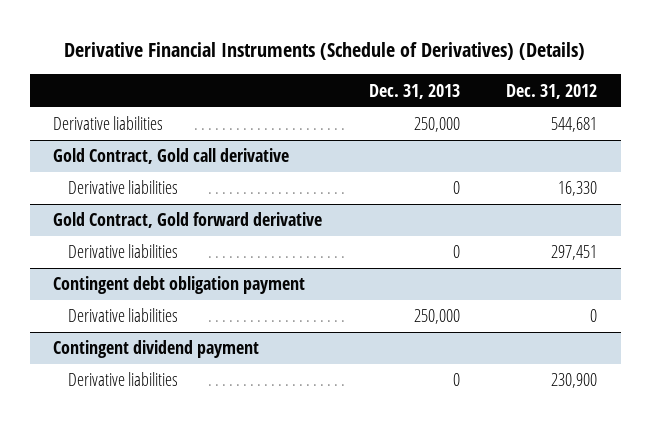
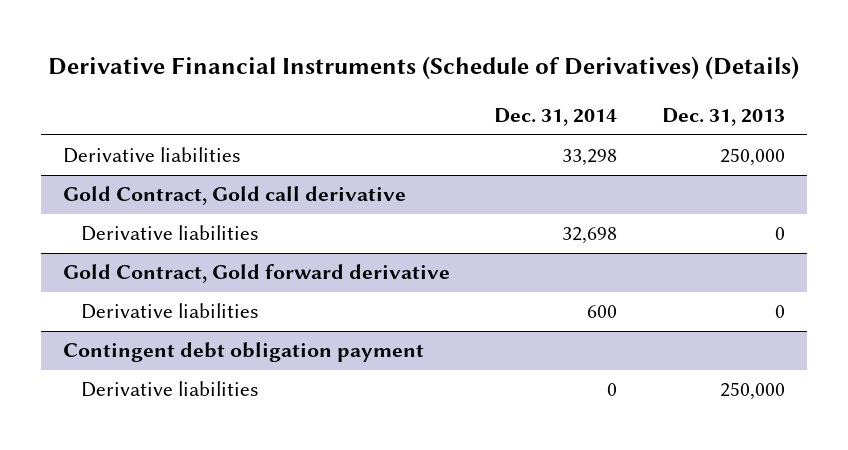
[506,83,598,99] Dec. 31, 2012 -> none
none -> [494,108,618,127] Dec. 31, 2014
[53,340,260,359] Contingent dividend payment -> none
[68,372,179,387] Derivative liabilities -> none

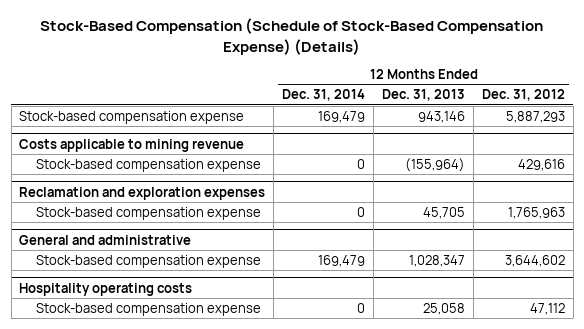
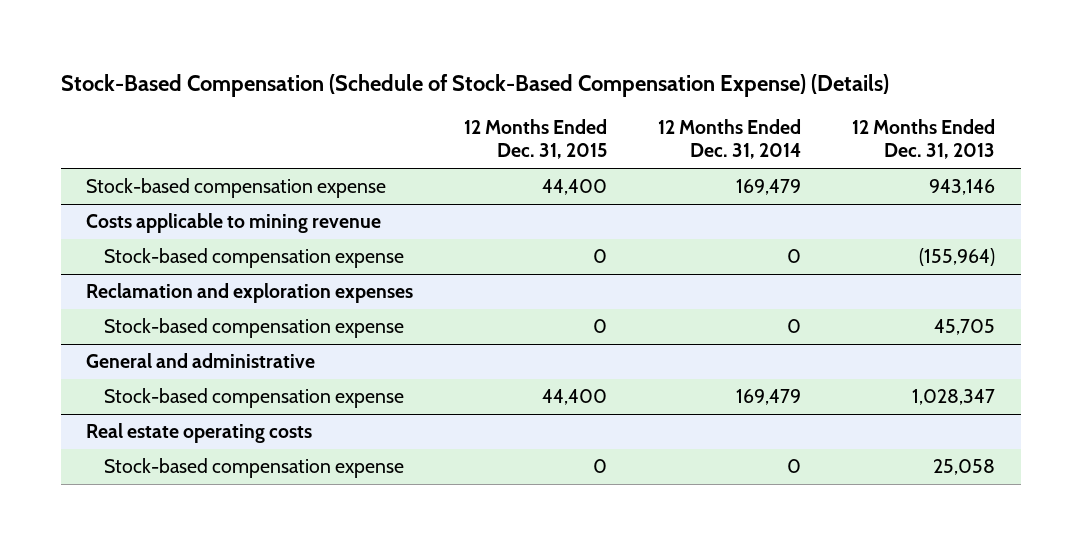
[481,89,565,102] Dec. 31, 2012 -> none
none -> [464,119,608,160] 12 Months Ended Dec. 31, 2015
[19,282,193,296] Hospitality operating costs -> [86,423,313,444] Real estate operating costs

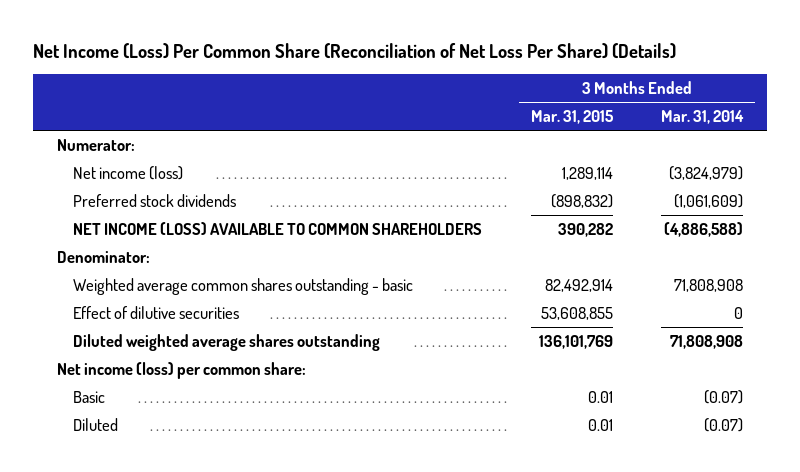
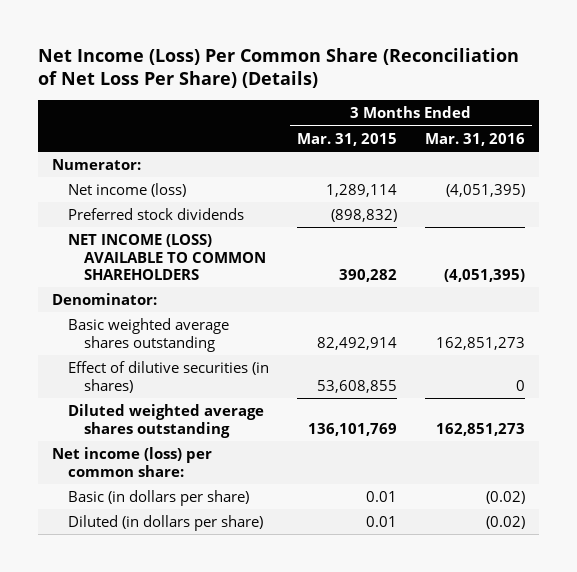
[660,110,744,125] Mar. 31, 2014 -> none
none -> [425,132,526,146] Mar. 31, 2016
[73,277,414,295] Weighted average common shares outstanding - basic -> [68,318,230,352] Basic weighted average shares outstanding
[73,305,240,319] Effect of dilutive securities -> [68,361,270,393] Effect of dilutive securities (in shares)
[73,390,106,403] Basic -> [68,490,250,507] Basic (in dollars per share)
[73,417,119,431] Diluted -> [68,515,264,532] Diluted (in dollars per share)

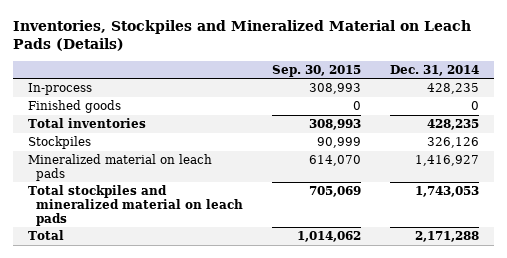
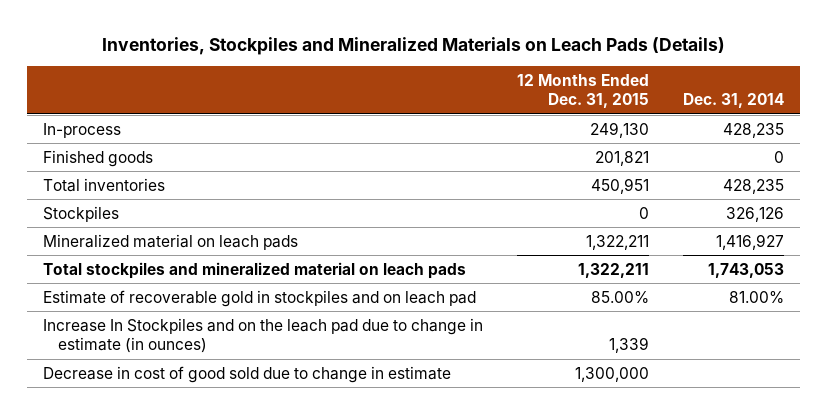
[13,20,472,52] Inventories, Stockpiles and Mineralized Material on Leach Pads (Details) -> [101,36,725,55] Inventories, Stockpiles and Mineralized Materials on Leach Pads (Details)
[272,64,362,77] Sep. 30, 2015 -> none
none -> [517,73,650,109] 12 Months Ended Dec. 31, 2015
[27,230,64,241] Total -> none
none -> [43,289,477,307] Estimate of recoverable gold in stockpiles and on leach pad
none -> [43,317,484,354] Increase In Stockpiles and on the leach pad due to change in estimate (in ounces)
none -> [43,365,452,383] Decrease in cost of good sold due to change in estimate

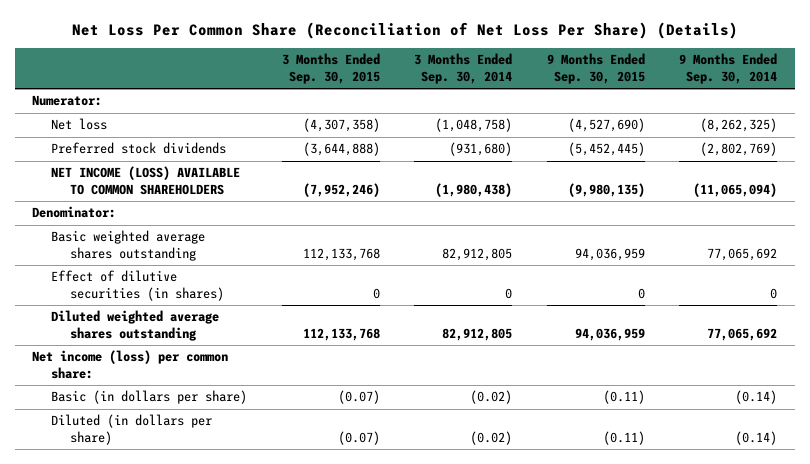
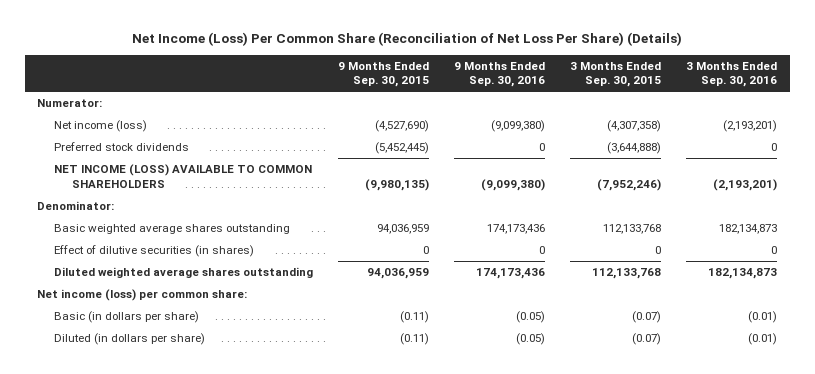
[71,22,738,40] Net Loss Per Common Share (Reconciliation of Net Loss Per Share) (Details) -> [132,32,683,47] Net Income (Loss) Per Common Share (Reconciliation of Net Loss Per Share) (Details)
[414,53,513,84] 3 Months Ended Sep. 30, 2014 -> none
[679,53,778,84] 9 Months Ended Sep. 30, 2014 -> none
none -> [454,61,546,88] 9 Months Ended Sep. 30, 2016
none -> [686,61,778,88] 3 Months Ended Sep. 30, 2016
[51,118,108,131] Net loss -> [54,119,148,132] Net income (loss)

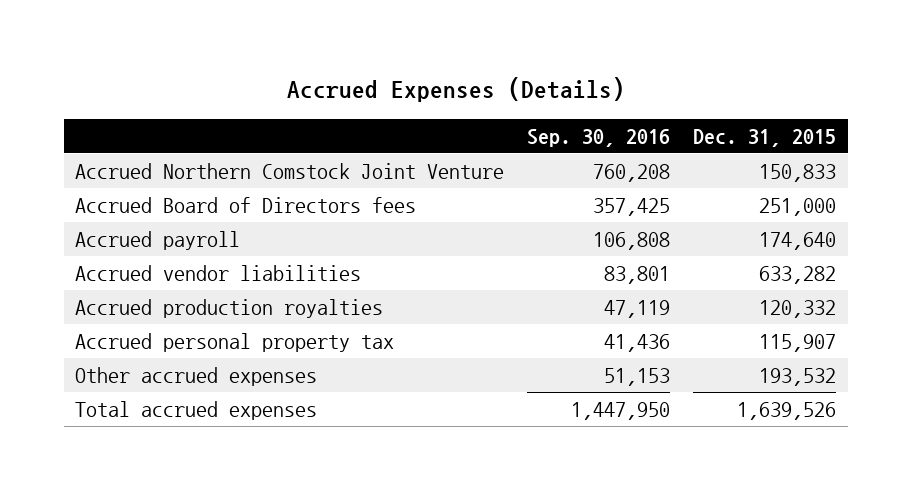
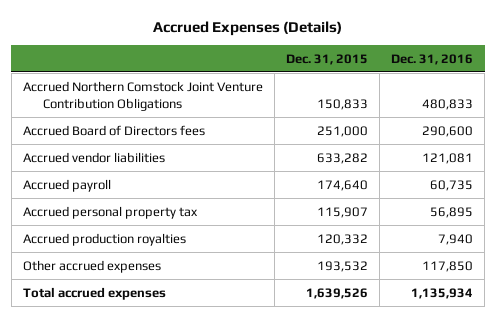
[527,128,671,147] Sep. 30, 2016 -> none
none -> [391,53,474,65] Dec. 31, 2016
[75,162,505,179] Accrued Northern Comstock Joint Venture -> [22,80,263,111] Accrued Northern Comstock Joint Venture Contribution Obligations
[75,230,241,250] Accrued payroll -> [22,178,111,192] Accrued payroll
[75,298,384,318] Accrued production royalties -> [22,232,186,246] Accrued production royalties

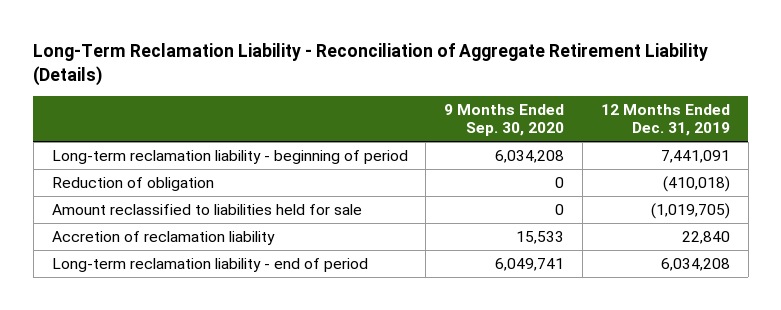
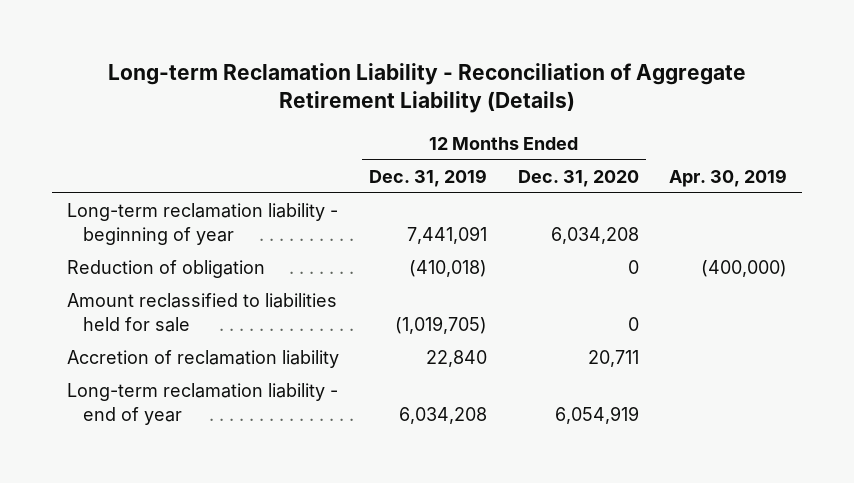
[33,42,709,86] Long-Term Reclamation Liability - Reconciliation of Aggregate Retirement Liability (Details) -> [107,63,746,114] Long-term Reclamation Liability - Reconciliation of Aggregate Retirement Liability (Details)
[444,103,565,137] 9 Months Ended Sep. 30, 2020 -> none
none -> [517,169,639,187] Dec. 31, 2020
none -> [668,168,787,187] Apr. 30, 2019
[51,149,408,164] Long-term reclamation liability - beginning of period -> [67,203,339,245] Long-term reclamation liability - beginning of year
[51,257,368,272] Long-term reclamation liability - end of period -> [67,383,339,425] Long-term reclamation liability - end of year

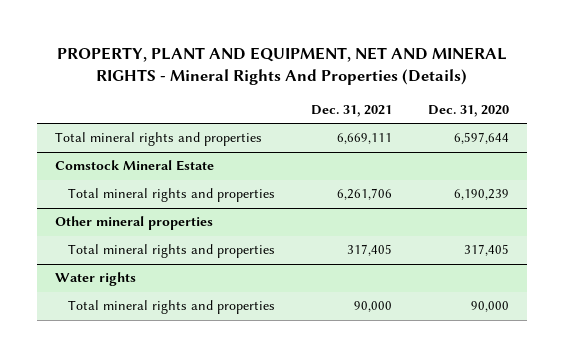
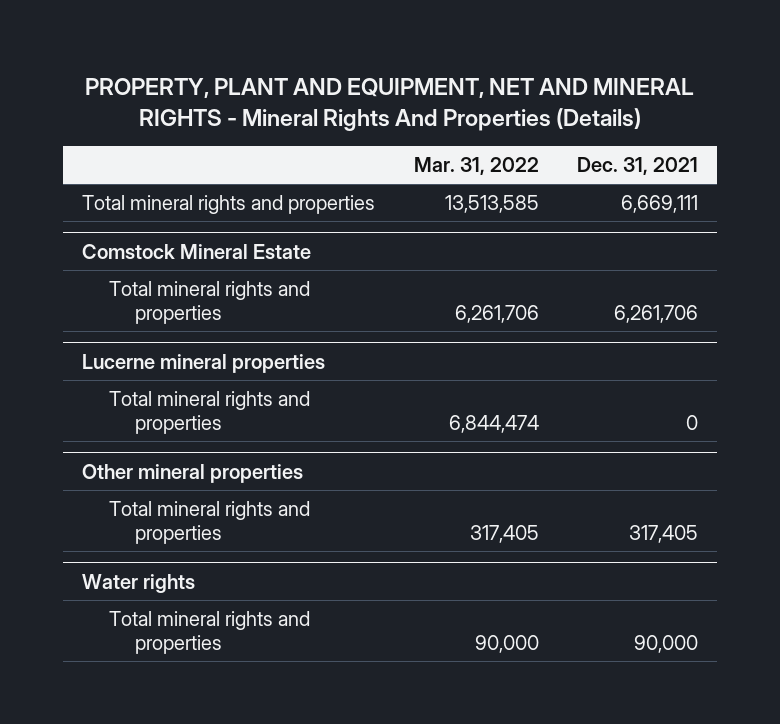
[427,104,509,117] Dec. 31, 2020 -> none
none -> [413,157,539,176] Mar. 31, 2022
none -> [82,353,326,373] Lucerne mineral properties
none -> [108,391,310,434] Total mineral rights and properties

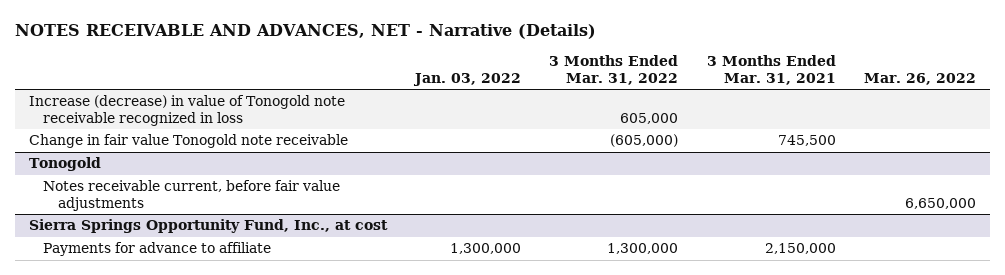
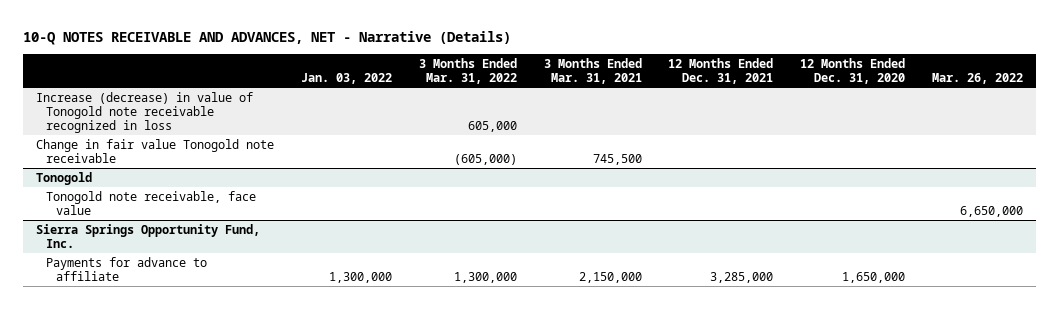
[14,23,596,39] NOTES RECEIVABLE AND ADVANCES, NET - Narrative (Details) -> [22,30,511,45] 10-Q NOTES RECEIVABLE AND ADVANCES, NET - Narrative (Details)
none -> [668,57,774,85] 12 Months Ended Dec. 31, 2021
none -> [800,57,906,85] 12 Months Ended Dec. 31, 2020
[43,180,341,212] Notes receivable current, before fair value adjustments -> [46,190,257,216] Tonogold note receivable, face value
[28,219,388,234] Sierra Springs Opportunity Fund, Inc., at cost -> [36,223,261,249] Sierra Springs Opportunity Fund, Inc.

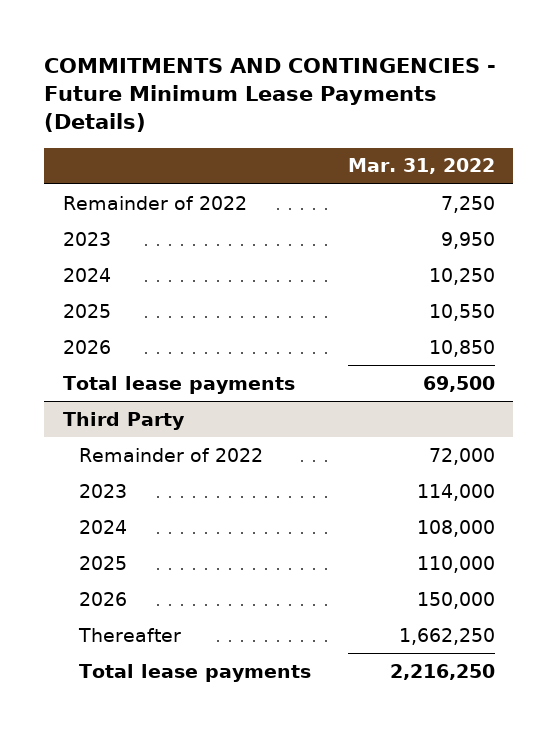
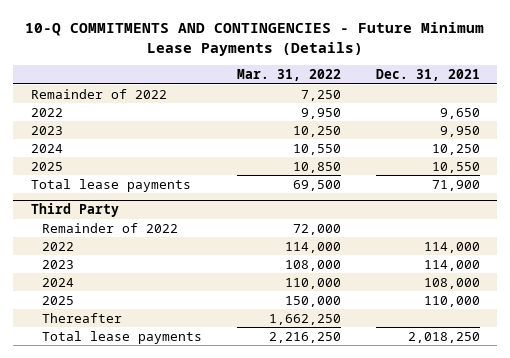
[44,57,497,133] COMMITMENTS AND CONTINGENCIES - Future Minimum Lease Payments (Details) -> [25,21,485,56] 10-Q COMMITMENTS AND CONTINGENCIES - Future Minimum Lease Payments (Details)
none -> [375,69,480,82] Dec. 31, 2021
[62,339,111,354] 2026 -> none
none -> [30,107,63,117] 2022
[440,231,495,249] 9,950 -> [292,125,341,137] 10,250
[428,267,495,285] 10,250 -> [292,143,341,155] 10,550
[428,303,495,321] 10,550 -> [292,161,341,173] 10,850
[78,591,127,606] 2026 -> none
none -> [42,241,75,251] 2022
[416,483,495,501] 114,000 -> [284,259,341,271] 108,000
[416,519,495,537] 108,000 -> [284,277,341,289] 110,000
[416,555,495,573] 110,000 -> [284,295,341,307] 150,000

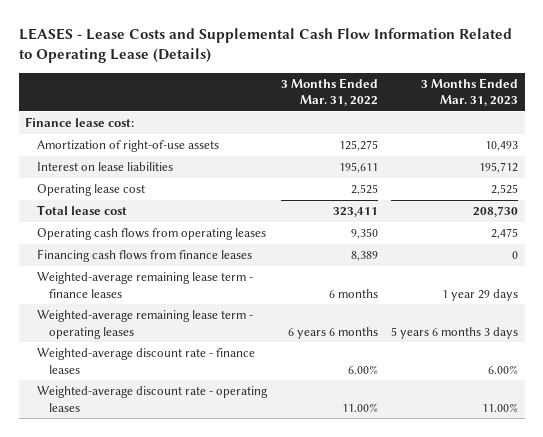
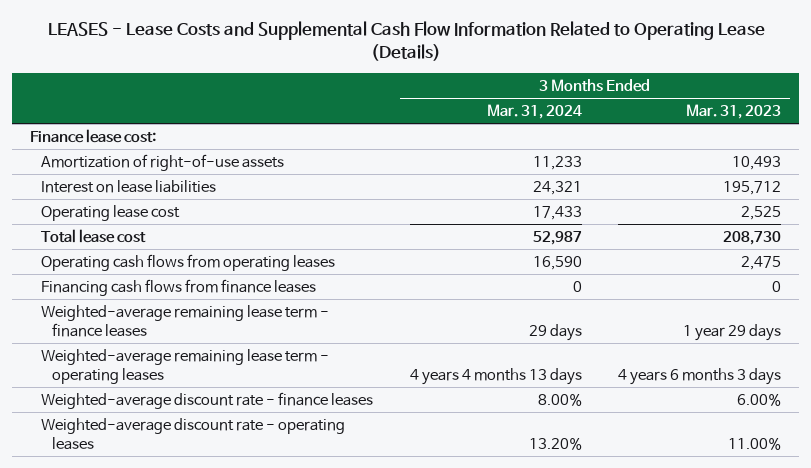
[280,77,378,107] 3 Months Ended Mar. 31, 2022 -> none
none -> [486,104,582,120] Mar. 31, 2024
[391,326,519,339] 5 years 6 months 3 days -> [617,367,781,385] 4 years 6 months 3 days

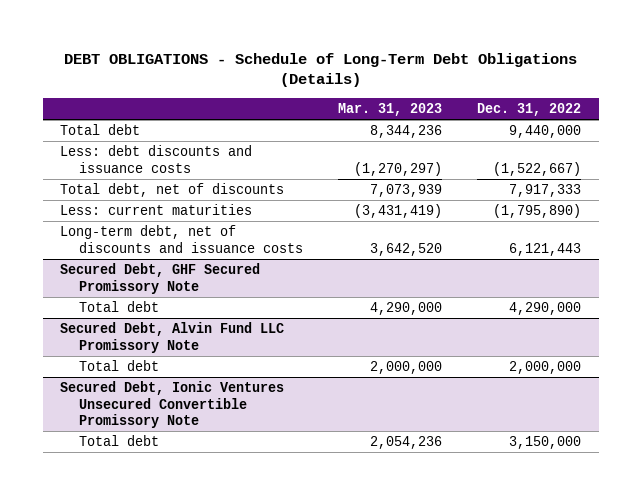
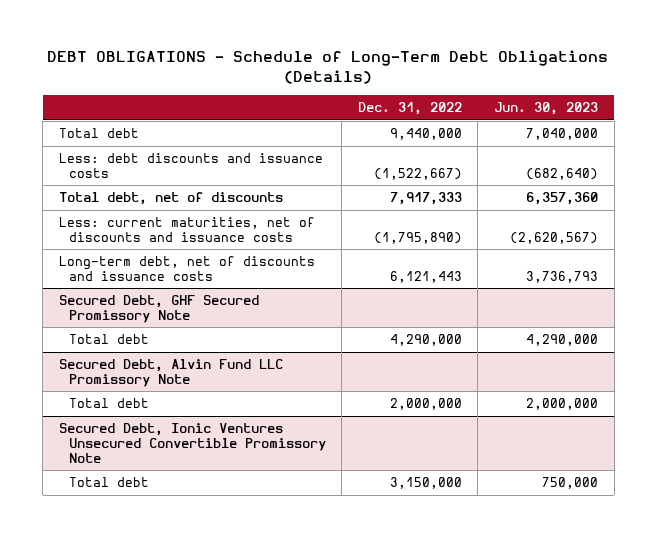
[338,103,443,117] Mar. 31, 2023 -> none
none -> [493,102,598,116] Jun. 30, 2023
[60,204,253,216] Less: current maturities -> [58,217,315,242] Less: current maturities, net of discounts and issuance costs

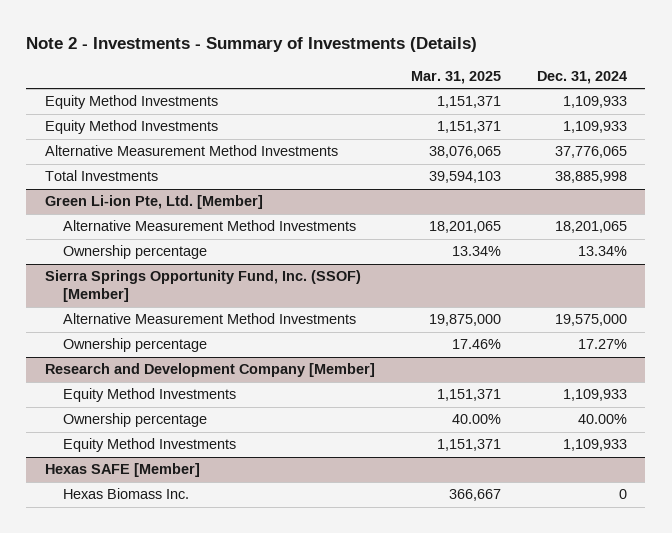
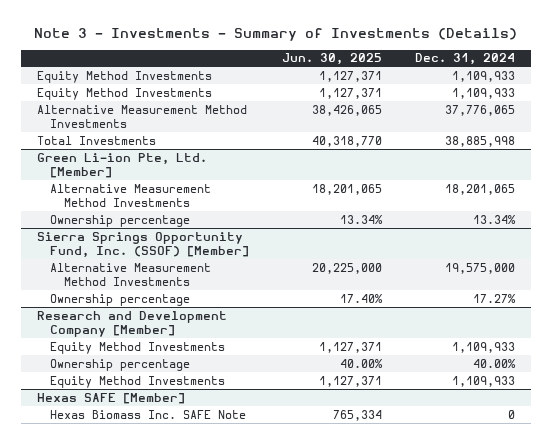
[26,37,478,53] Note 2 - Investments - Summary of Investments (Details) -> [33,28,517,42] Note 3 - Investments - Summary of Investments (Details)
[410,71,501,85] Mar. 31, 2025 -> none
none -> [282,53,383,66] Jun. 30, 2025
[63,488,190,500] Hexas Biomass Inc. -> [50,409,247,419] Hexas Biomass Inc. SAFE Note

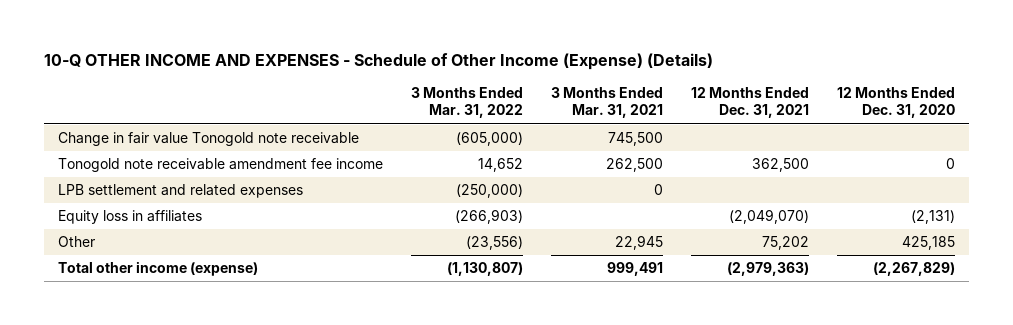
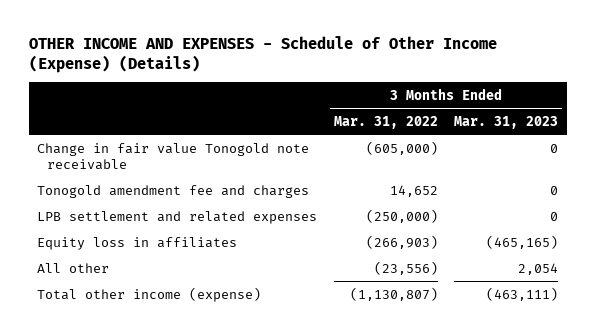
[44,52,714,70] 10-Q OTHER INCOME AND EXPENSES - Schedule of Other Income (Expense) (Details) -> [28,36,497,74] OTHER INCOME AND EXPENSES - Schedule of Other Income (Expense) (Details)
[550,86,663,119] 3 Months Ended Mar. 31, 2021 -> none
[690,86,809,119] 12 Months Ended Dec. 31, 2021 -> none
[836,86,955,119] 12 Months Ended Dec. 31, 2020 -> none
none -> [454,115,559,129] Mar. 31, 2023
[57,158,383,173] Tonogold note receivable amendment fee income -> [37,184,310,198] Tonogold amendment fee and charges
[57,236,95,248] Other -> [37,262,110,273] All other

